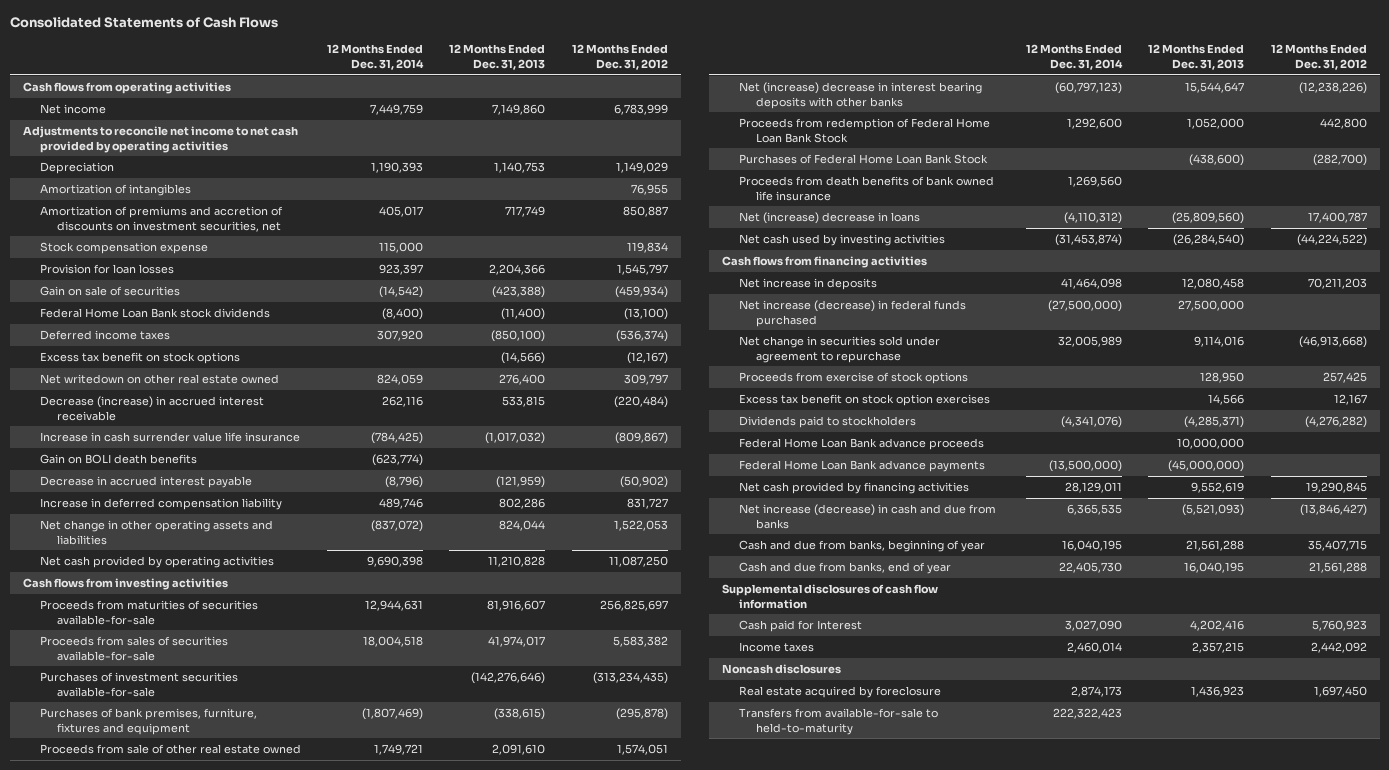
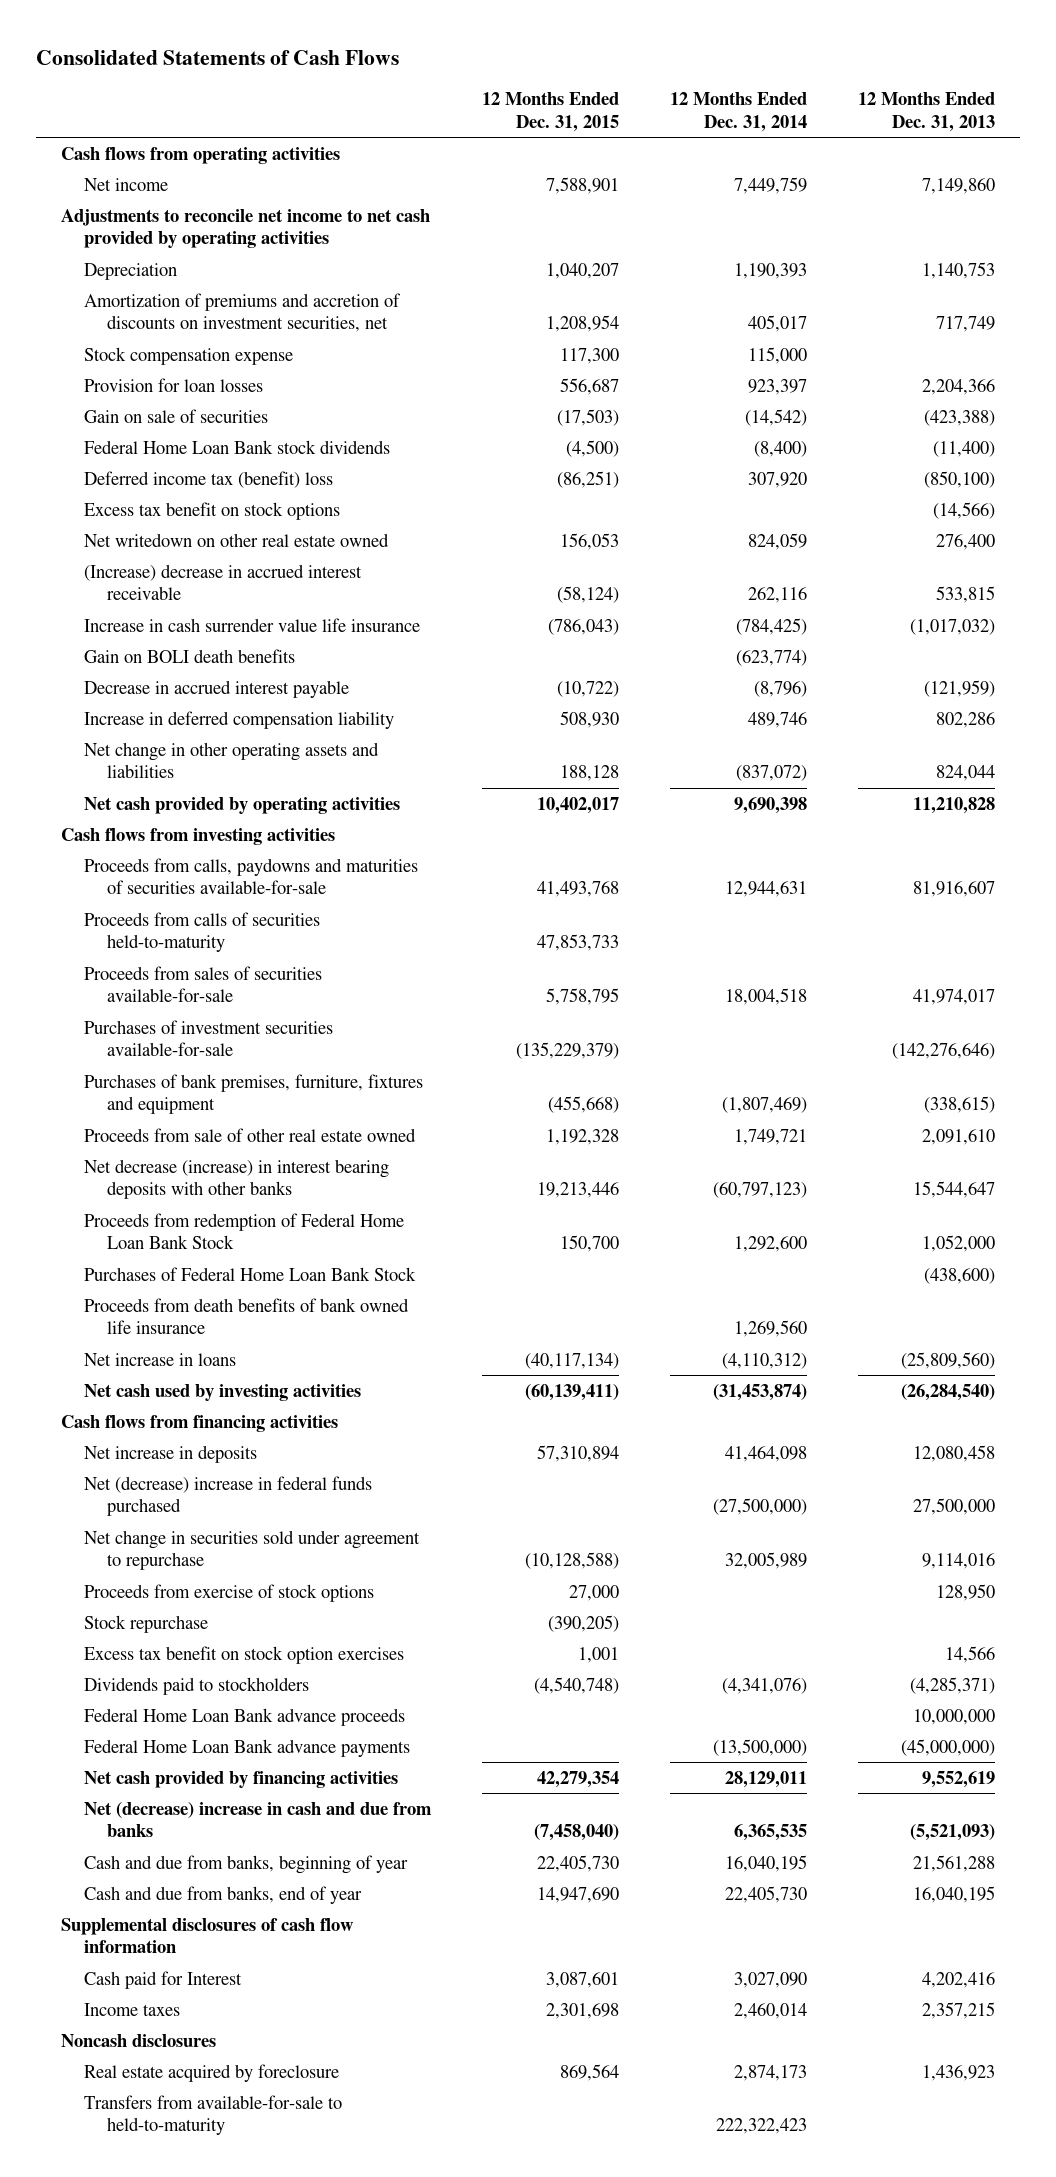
[571,44,668,70] 12 Months Ended Dec. 31, 2012 -> none
none -> [481,92,619,132] 12 Months Ended Dec. 31, 2015
[39,184,191,197] Amortization of intangibles -> none
[39,330,170,341] Deferred income taxes -> [84,470,334,488] Deferred income tax (benefit) loss
[39,396,264,421] Decrease (increase) in accrued interest receivable -> [84,563,363,601] (Increase) decrease in accrued interest receivable
[39,600,258,625] Proceeds from maturities of securities available-for-sale -> [84,857,419,895] Proceeds from calls, paydowns and maturities of securities available-for-sale
none -> [84,911,321,953] Proceeds from calls of securities held-to-maturity
[738,82,982,109] Net (increase) decrease in interest bearing deposits with other banks -> [84,1158,390,1200] Net decrease (increase) in interest bearing deposits with other banks
[738,212,920,225] Net (increase) decrease in loans -> [84,1352,237,1366] Net increase in loans
[738,300,966,327] Net increase (decrease) in federal funds purchased -> [84,1475,373,1517] Net (decrease) increase in federal funds purchased
none -> [84,1614,209,1633] Stock repurchase
[738,504,996,529] Net increase (decrease) in cash and due from banks -> [84,1801,433,1838] Net (decrease) increase in cash and due from banks

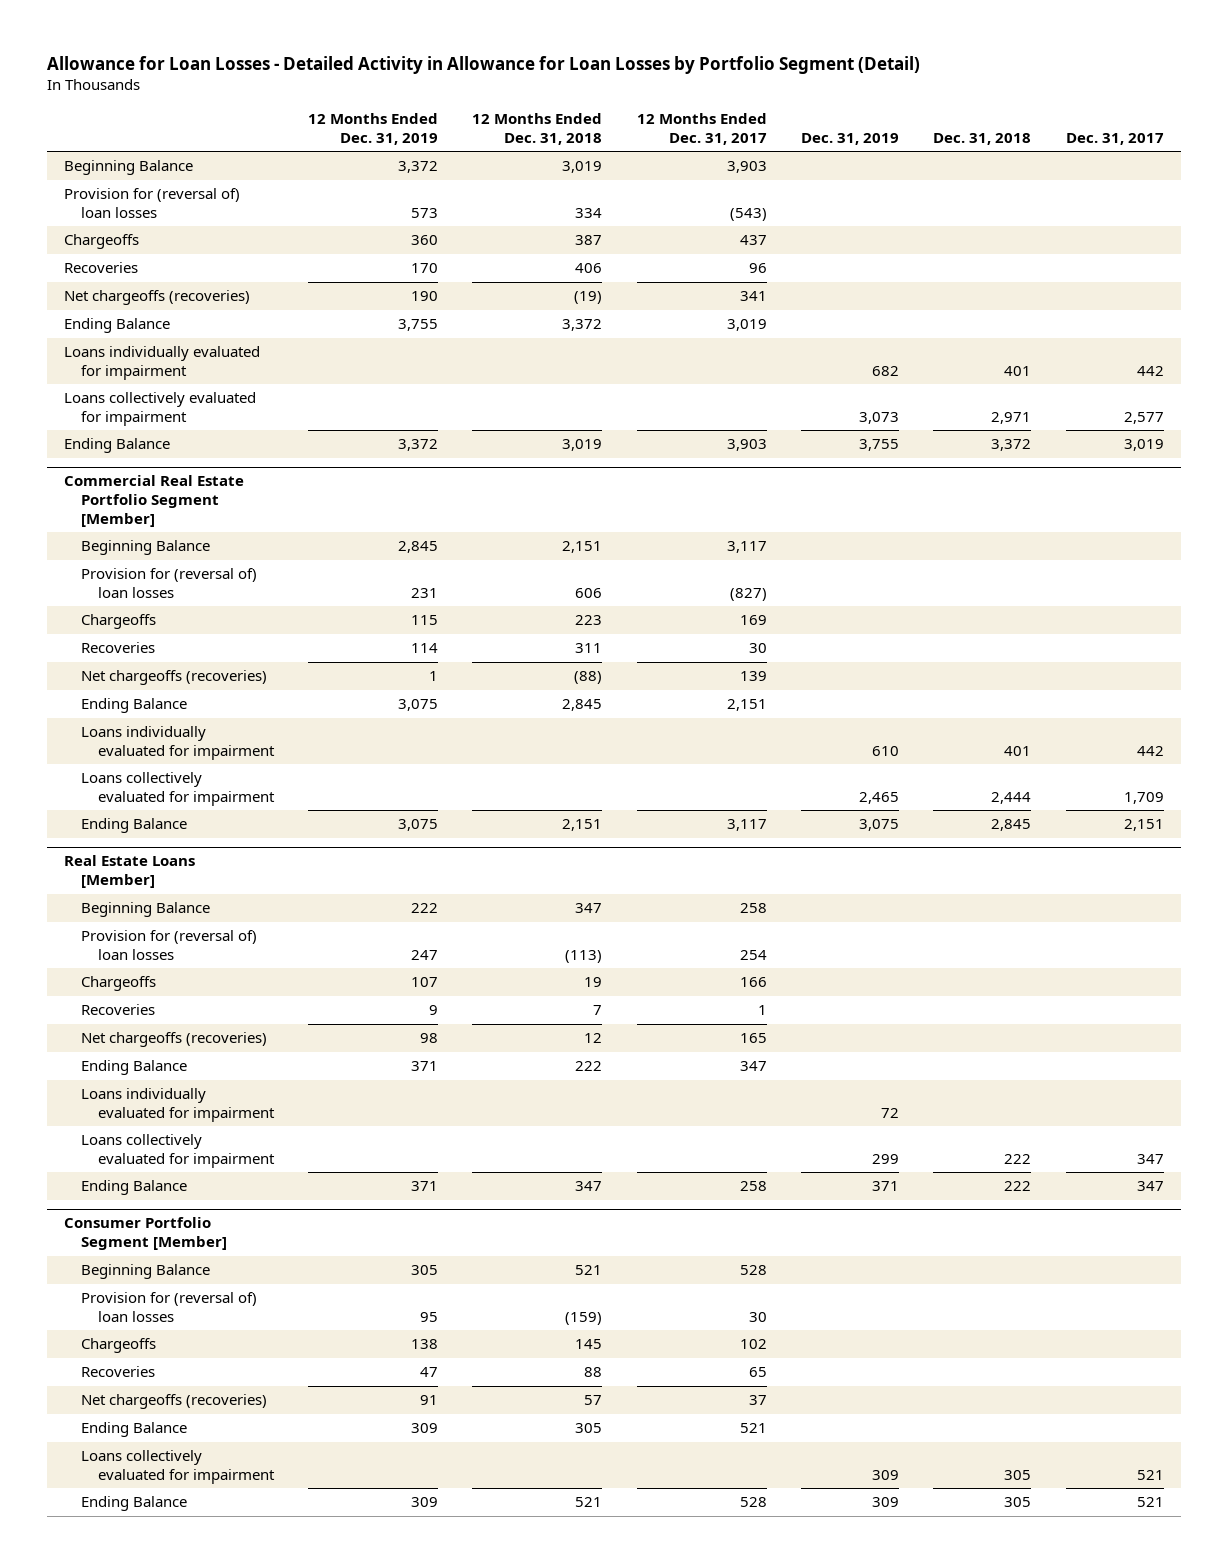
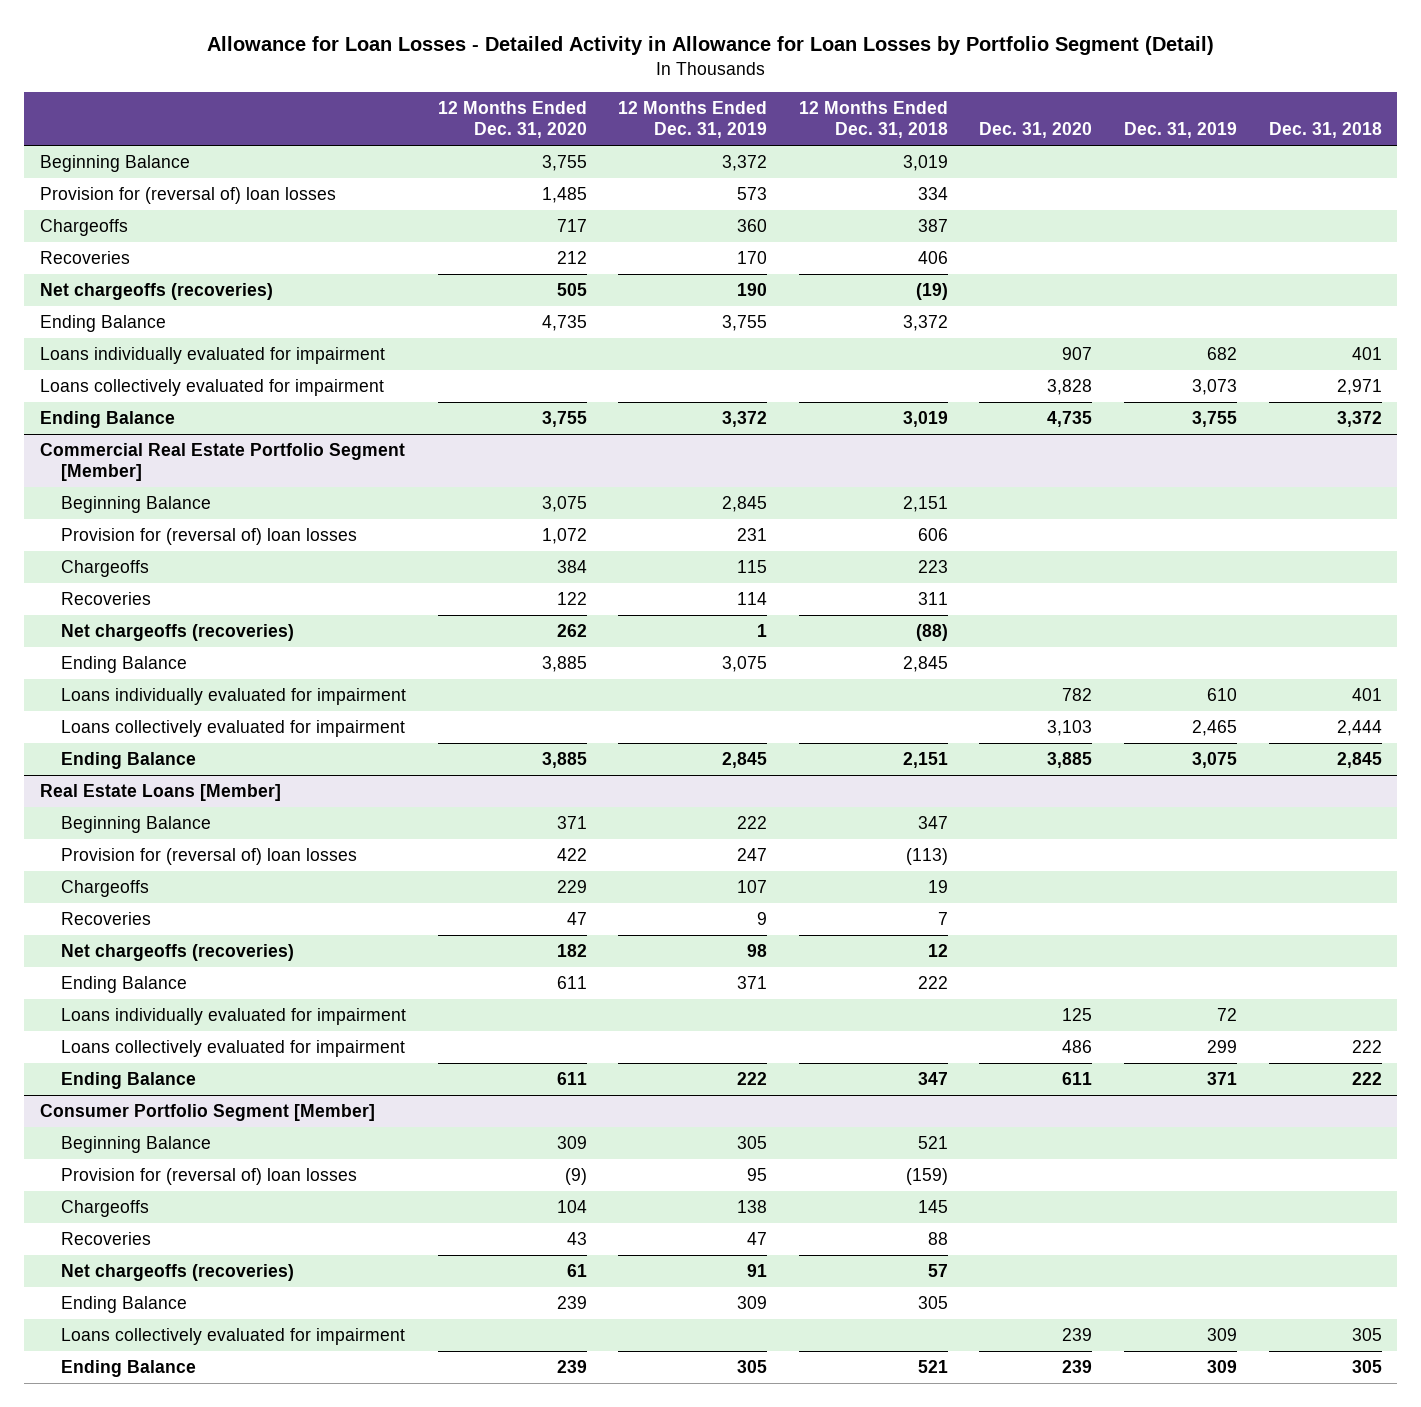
[636,113,767,145] 12 Months Ended Dec. 31, 2017 -> none
[1065,132,1164,145] Dec. 31, 2017 -> none
none -> [437,101,587,139] 12 Months Ended Dec. 31, 2020
none -> [979,122,1093,139] Dec. 31, 2020
[398,819,439,832] 3,075 -> [722,752,768,769] 2,845
[411,1181,439,1192] 371 -> [737,1072,768,1086] 222
[411,1497,439,1508] 309 -> [737,1360,768,1374] 305

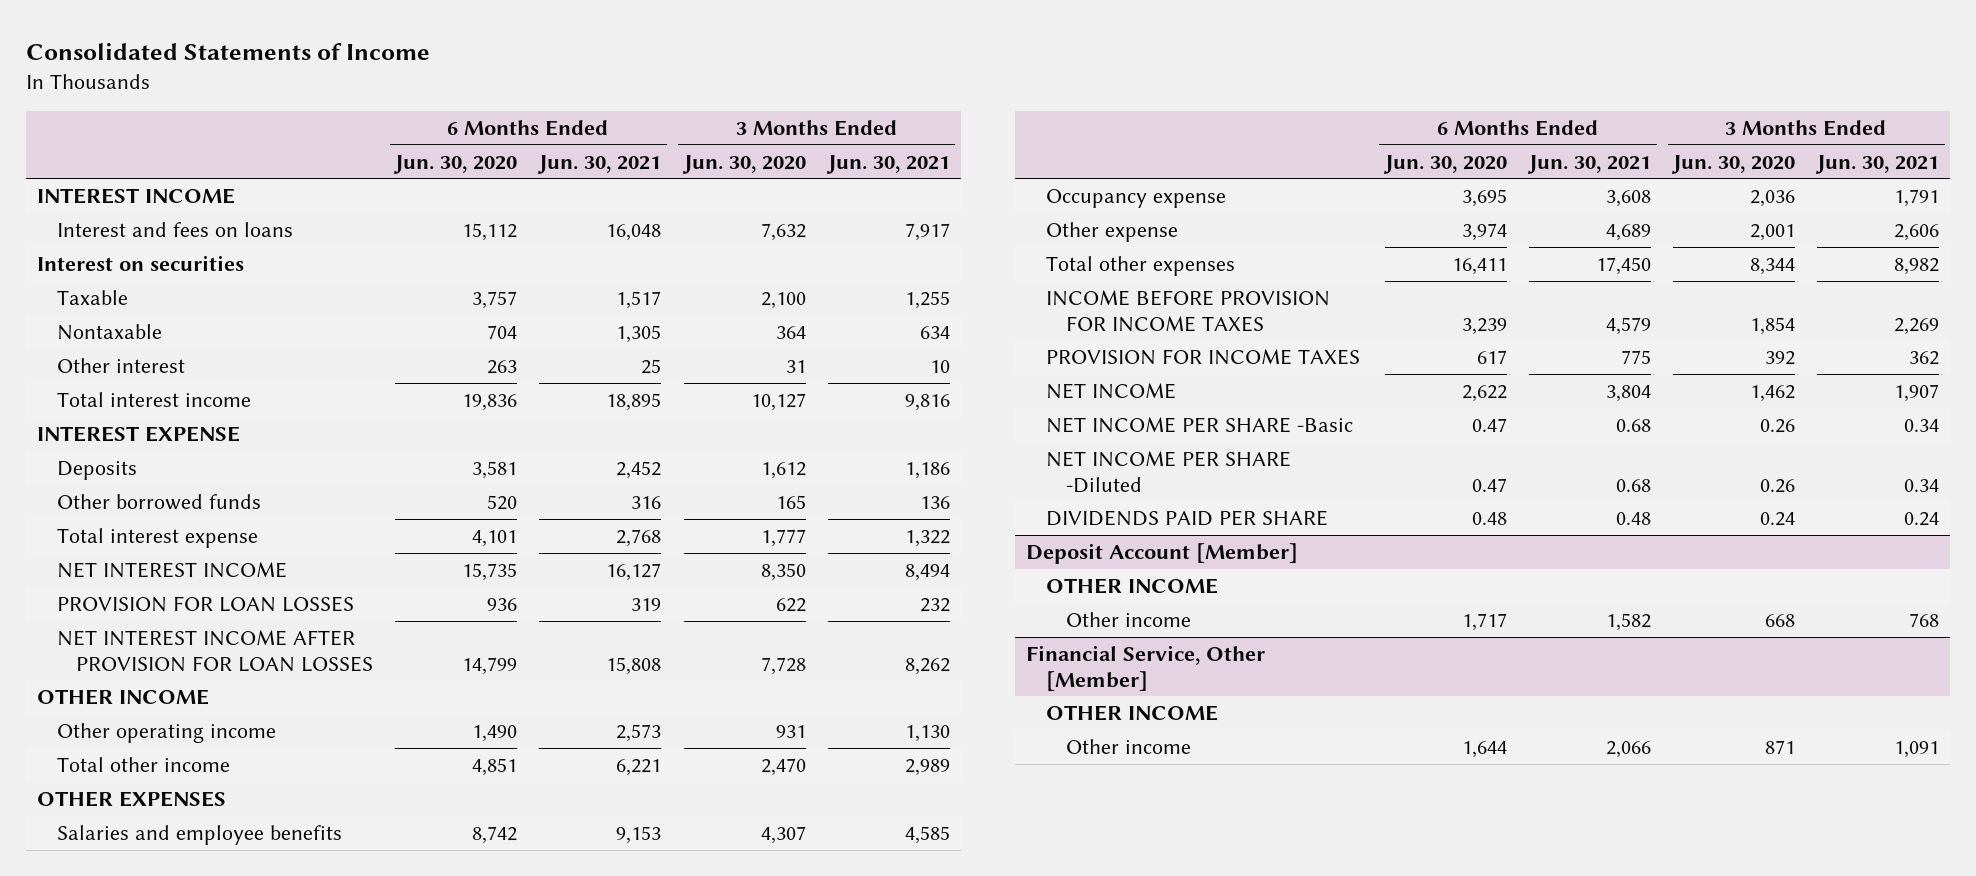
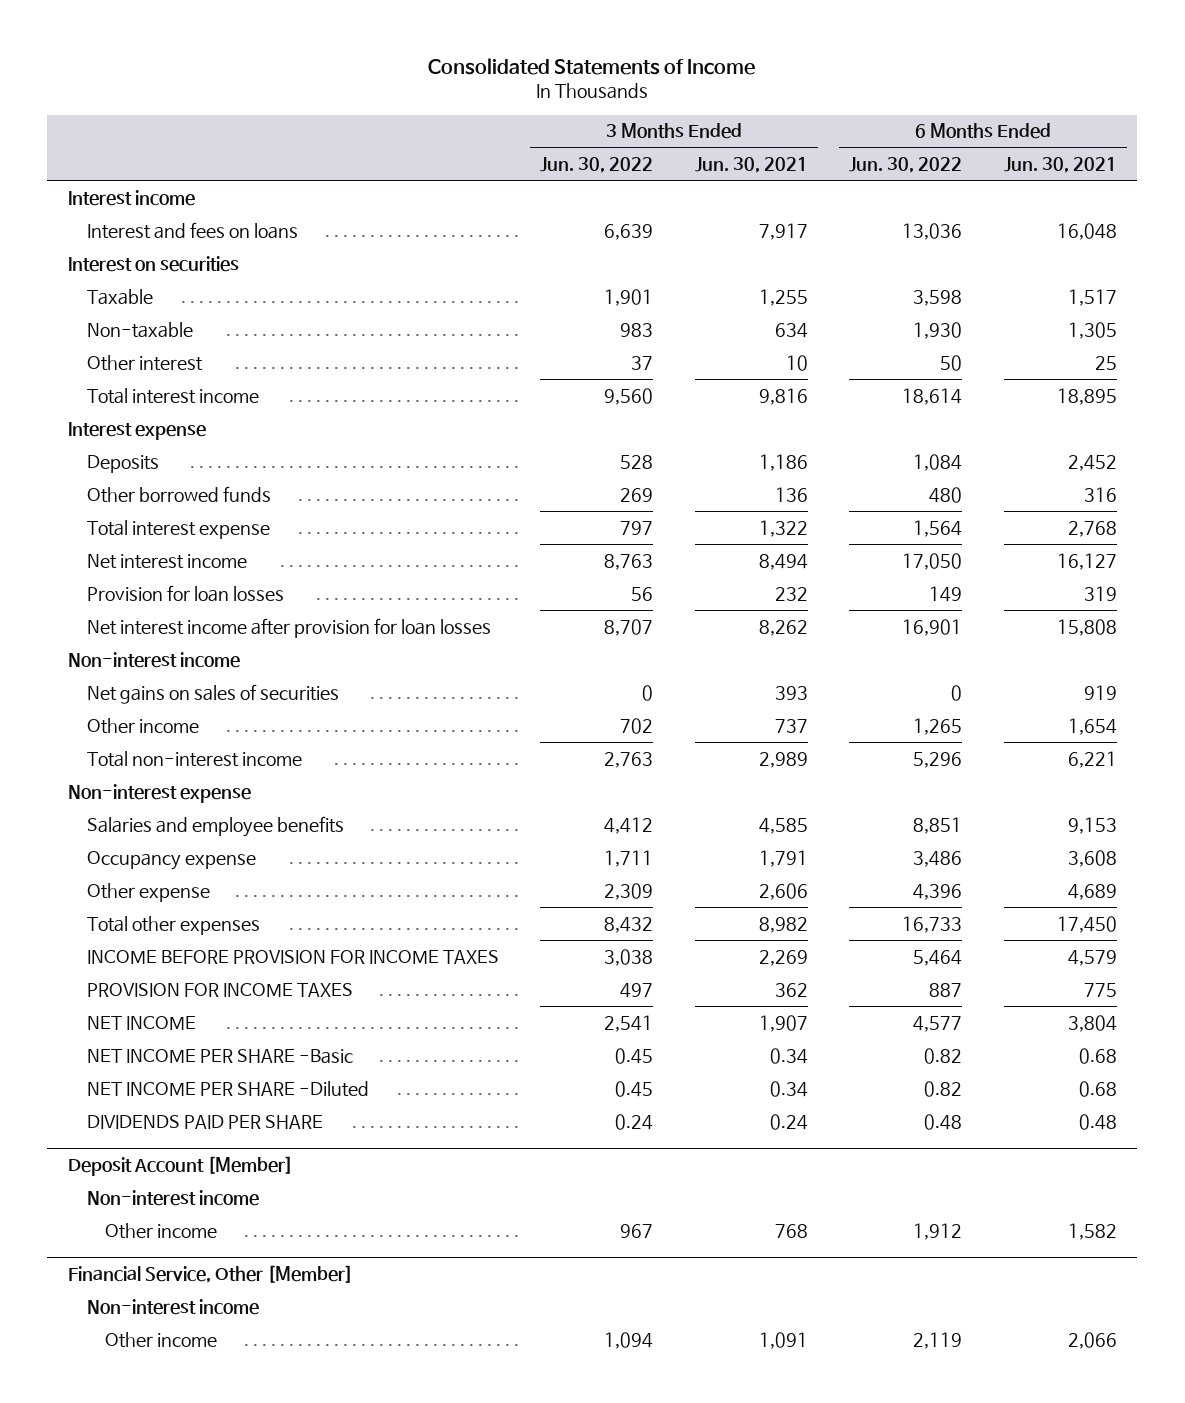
[393,154,518,174] Jun. 30, 2020 -> none
[681,154,806,174] Jun. 30, 2020 -> none
none -> [540,157,654,174] Jun. 30, 2022
none -> [849,157,963,174] Jun. 30, 2022
[36,187,235,204] INTEREST INCOME -> [67,189,195,206] Interest income
[56,323,162,340] Nontaxable -> [86,321,193,338] Non-taxable
[36,425,240,442] INTEREST EXPENSE -> [67,421,206,440] Interest expense
[56,561,287,578] NET INTEREST INCOME -> [86,553,247,569] Net interest income
[56,595,354,612] PROVISION FOR LOAN LOSSES -> [86,584,284,602] Provision for loan losses
[56,629,374,672] NET INTEREST INCOME AFTER PROVISION FOR LOAN LOSSES -> [86,617,491,638] Net interest income after provision for loan losses
[36,688,209,705] OTHER INCOME -> [67,651,240,668] Non-interest income
none -> [86,683,339,704] Net gains on sales of securities
[56,722,276,743] Other operating income -> [86,717,199,734] Other income
[616,723,662,742] 2,573 -> [1067,717,1117,735] 1,654
[904,724,950,742] 1,130 -> [774,718,808,733] 737
[56,756,230,772] Total other income -> [86,750,302,767] Total non-interest income
[36,790,226,807] OTHER EXPENSES -> [67,783,251,803] Non-interest expense
[1046,577,1219,594] OTHER INCOME -> [86,1189,259,1206] Non-interest income
[1046,704,1219,721] OTHER INCOME -> [86,1298,259,1315] Non-interest income

